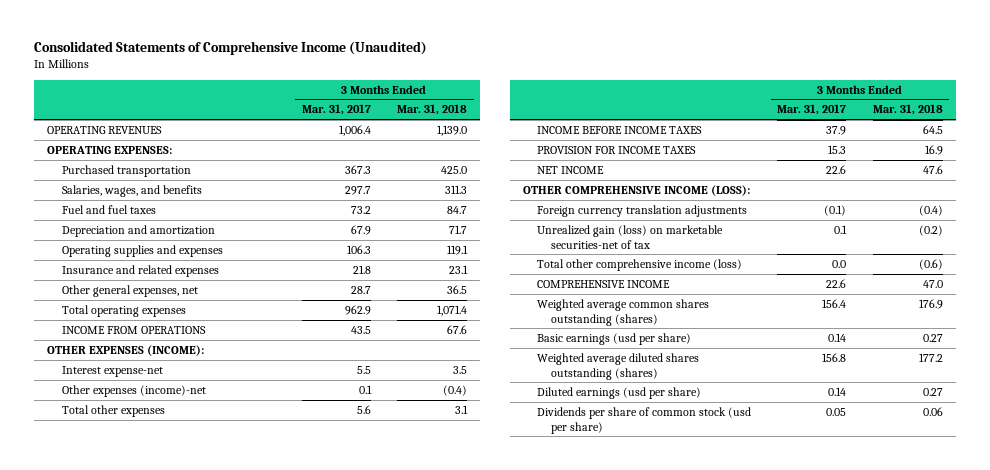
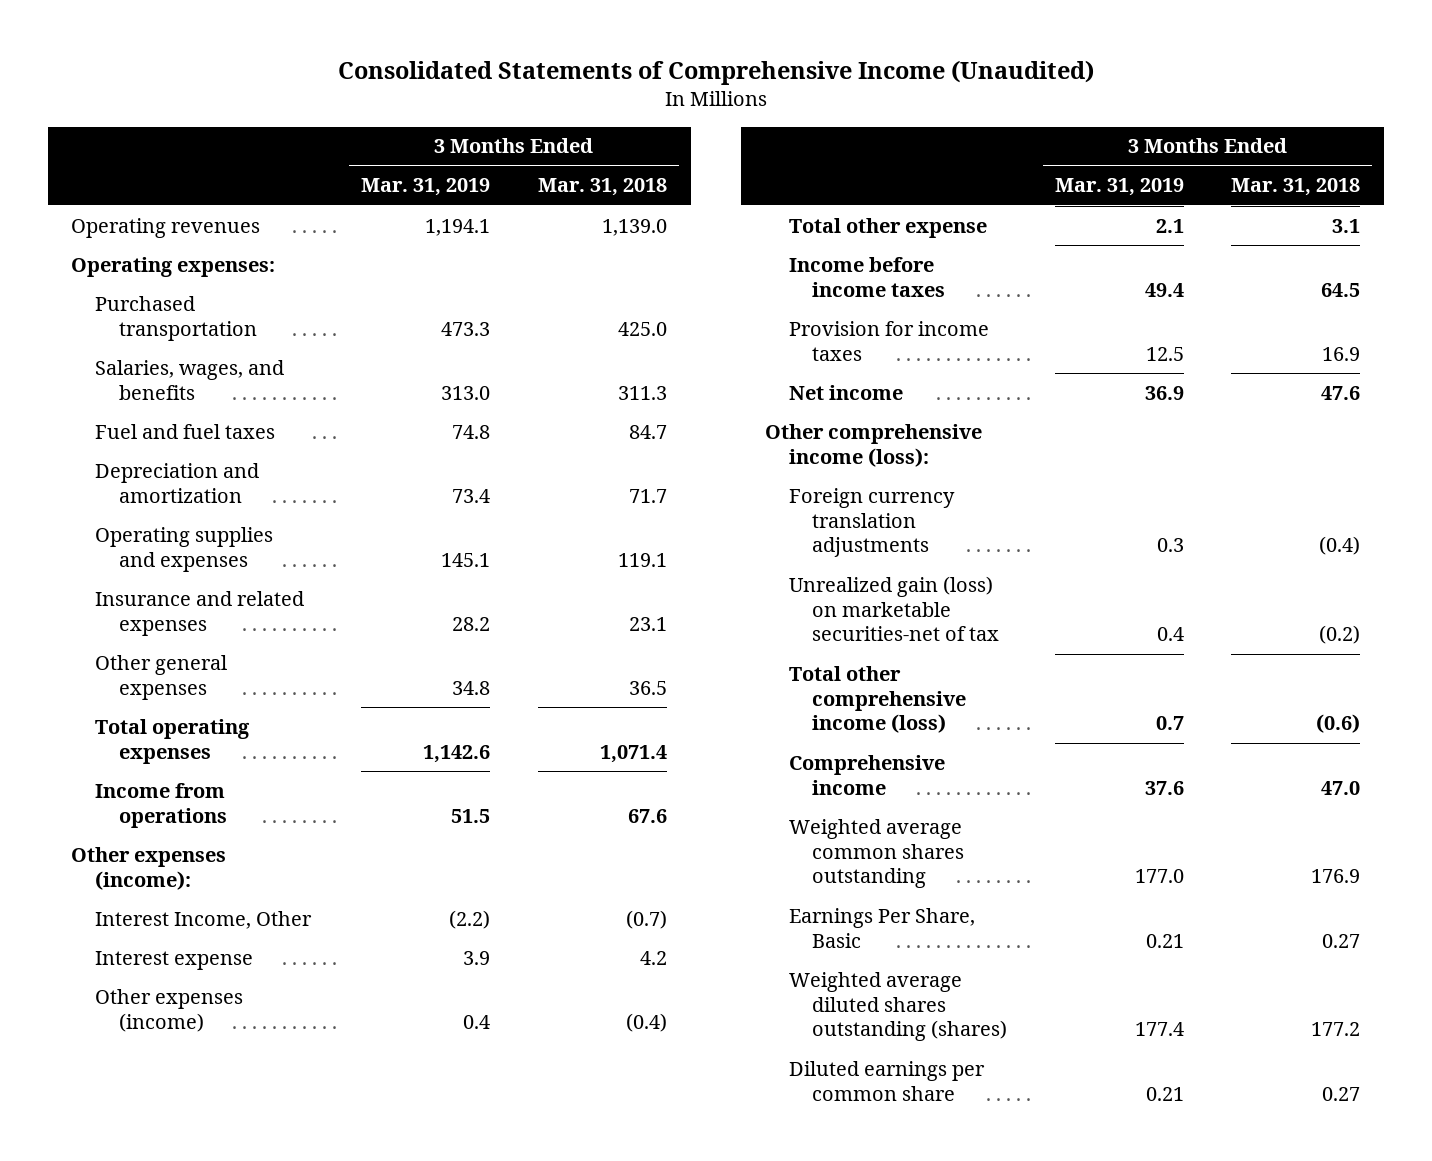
[301,104,371,116] Mar. 31, 2017 -> none
none -> [361,178,491,197] Mar. 31, 2019
[47,125,163,134] OPERATING REVENUES -> [71,217,261,238] Operating revenues
[47,145,173,154] OPERATING EXPENSES: -> [71,256,276,277] Operating expenses:
[61,284,198,297] Other general expenses, net -> [94,654,227,700] Other general expenses
[61,325,206,334] INCOME FROM OPERATIONS -> [94,782,227,828] Income from operations
[47,344,205,356] OTHER EXPENSES (INCOME): -> [71,846,227,890] Other expenses (income):
none -> [94,910,312,929] Interest Income, Other
[61,365,163,377] Interest expense-net -> [94,950,253,970] Interest expense
[453,365,468,374] 3.5 -> [639,950,667,965] 4.2
[61,384,206,397] Other expenses (income)-net -> [94,988,243,1032] Other expenses (income)
[61,404,165,417] Total other expenses -> [788,217,987,238] Total other expense
[537,125,703,134] INCOME BEFORE INCOME TAXES -> [788,256,946,297] Income before income taxes
[537,145,697,154] PROVISION FOR INCOME TAXES -> [788,320,989,361] Provision for income taxes
[537,165,605,174] NET INCOME -> [788,384,903,400] Net income
[522,184,750,196] OTHER COMPREHENSIVE INCOME (LOSS): -> [765,423,983,467] Other comprehensive income (loss):
[537,279,671,288] COMPREHENSIVE INCOME -> [788,754,945,795] Comprehensive income
[537,298,710,326] Weighted average common shares outstanding (shares) -> [788,818,965,889] Weighted average common shares outstanding
[537,332,692,345] Basic earnings (usd per share) -> [788,907,975,948] Earnings Per Share, Basic
[537,406,752,434] Dividends per share of common stock (usd per share) -> none
[537,386,702,399] Diluted earnings (usd per share) -> [788,1060,985,1101] Diluted earnings per common share

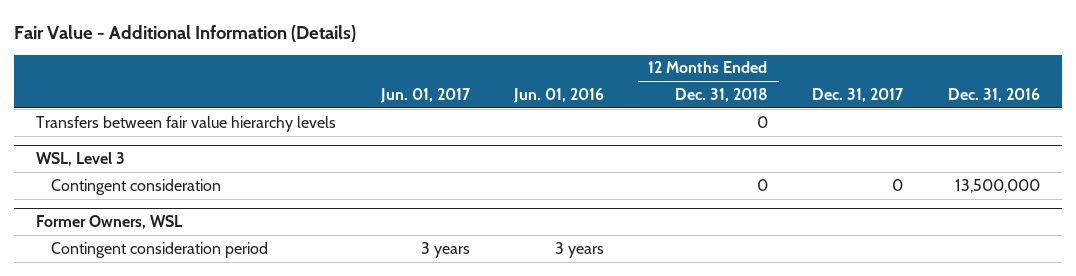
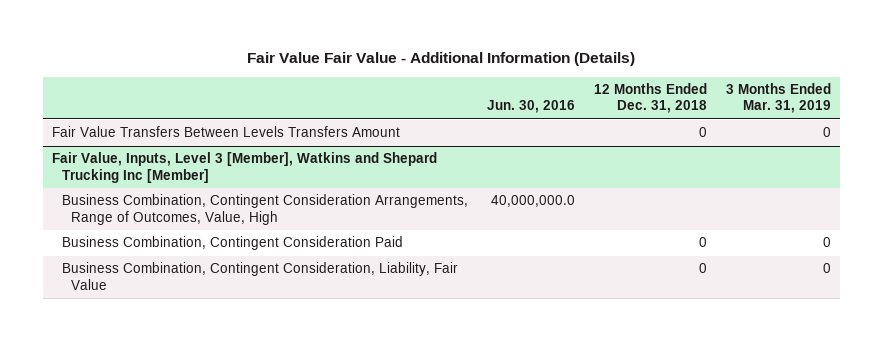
[13,24,356,42] Fair Value - Additional Information (Details) -> [247,52,636,67] Fair Value Fair Value - Additional Information (Details)
[379,87,471,103] Jun. 01, 2017 -> none
[513,87,605,103] Jun. 01, 2016 -> none
[812,87,905,102] Dec. 31, 2017 -> none
[947,87,1040,102] Dec. 31, 2016 -> none
none -> [486,100,575,114] Jun. 30, 2016
none -> [725,83,831,114] 3 Months Ended Mar. 31, 2019
[36,152,126,167] WSL, Level 3 -> none
[36,215,183,230] Former Owners, WSL -> none
[50,241,268,258] Contingent consideration period -> none
[36,115,337,132] Transfers between fair value hierarchy levels -> [52,126,401,138] Fair Value Transfers Between Levels Transfers Amount
none -> [52,152,438,183] Fair Value, Inputs, Level 3 [Member], Watkins and Shepard Trucking Inc [Member]
none -> [61,194,468,225] Business Combination, Contingent Consideration Arrangements, Range of Outcomes, Value, High
none -> [61,236,403,251] Business Combination, Contingent Consideration Paid
[50,178,221,195] Contingent consideration -> [61,262,458,290] Business Combination, Contingent Consideration, Liability, Fair Value

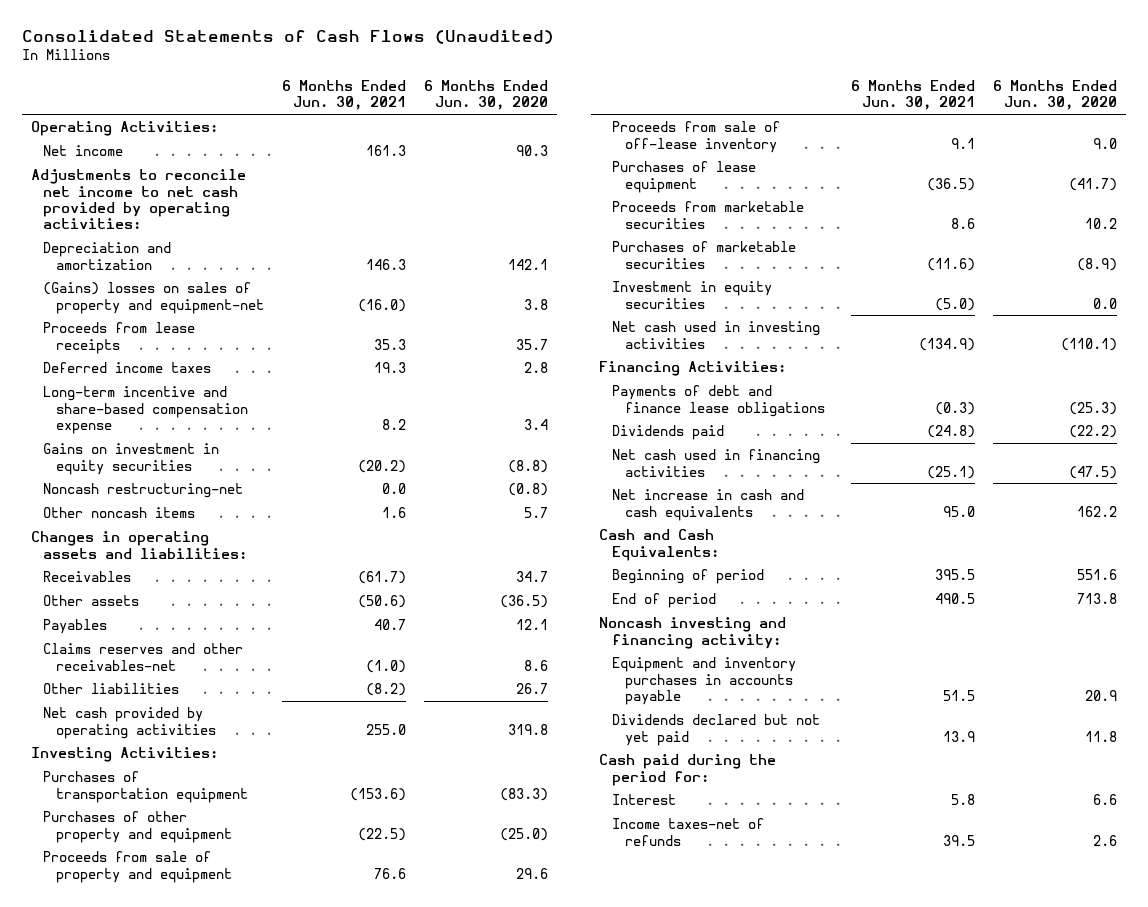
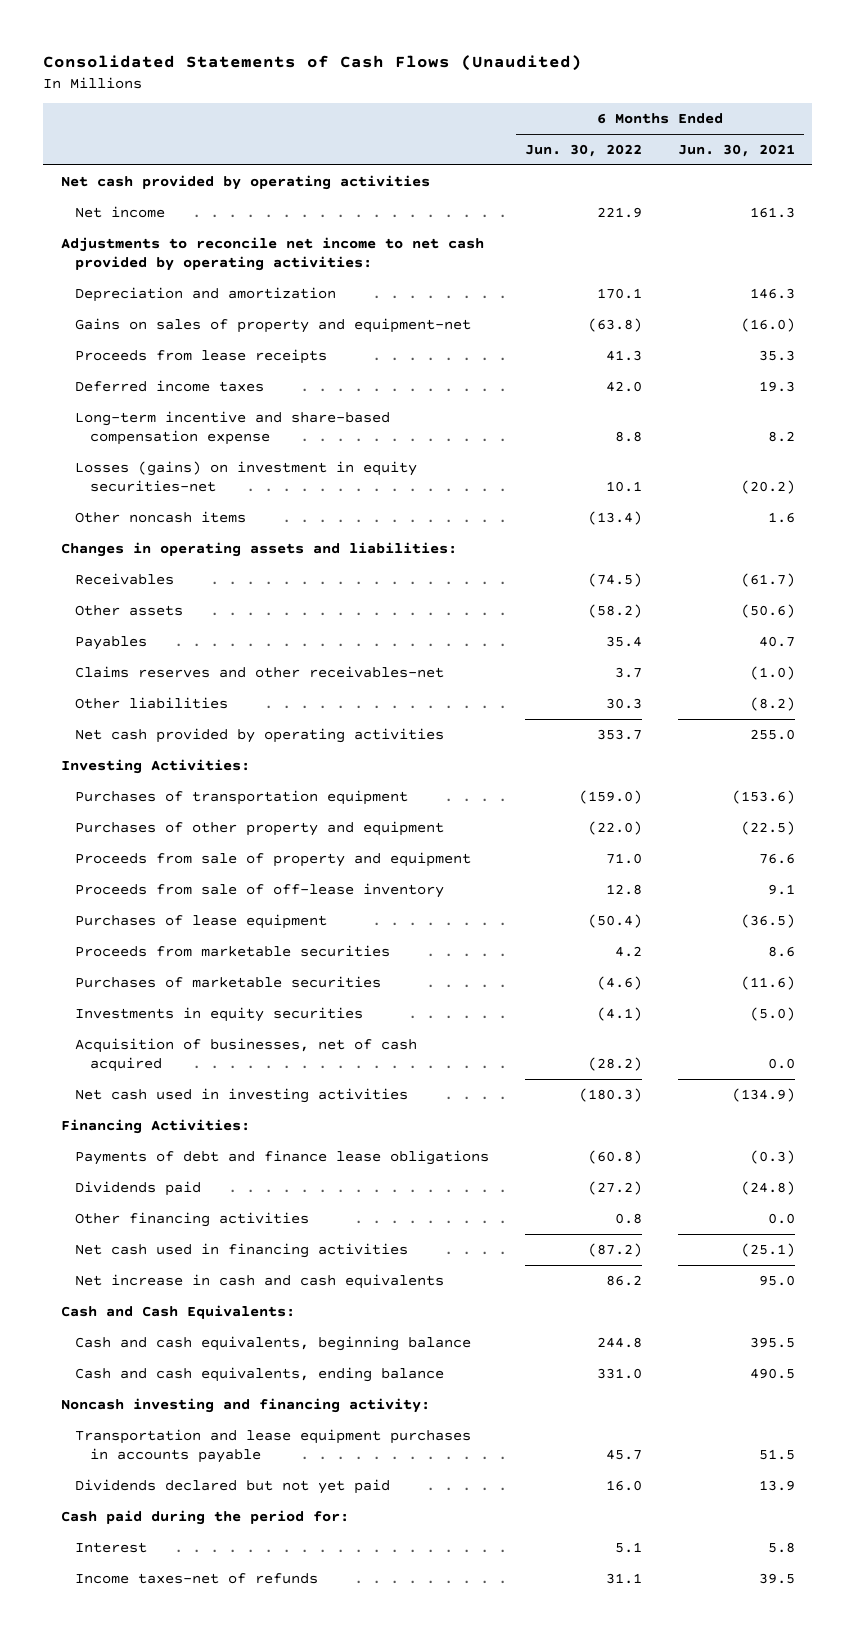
[424,79,549,111] 6 Months Ended Jun. 30, 2020 -> none
none -> [525,143,643,157] Jun. 30, 2022
[30,121,218,137] Operating Activities: -> [61,174,431,190] Net cash provided by operating activities
[43,282,265,314] (Gains) losses on sales of property and equipment-net -> [75,317,472,333] Gains on sales of property and equipment-net
[43,483,244,499] Noncash restructuring-net -> none
[43,443,220,475] Gains on investment in equity securities -> [75,460,418,492] Losses (gains) on investment in equity securities-net
[612,281,773,309] Investment in equity securities -> [75,1006,364,1022] Investments in equity securities
none -> [75,1037,418,1072] Acquisition of businesses, net of cash acquired
none -> [75,1211,310,1227] Other financing activities
[612,569,765,585] Beginning of period -> [75,1335,472,1351] Cash and cash equivalents, beginning balance
[612,593,717,609] End of period -> [75,1366,445,1382] Cash and cash equivalents, ending balance
[612,657,797,705] Equipment and inventory purchases in accounts payable -> [75,1428,472,1463] Transportation and lease equipment purchases in accounts payable

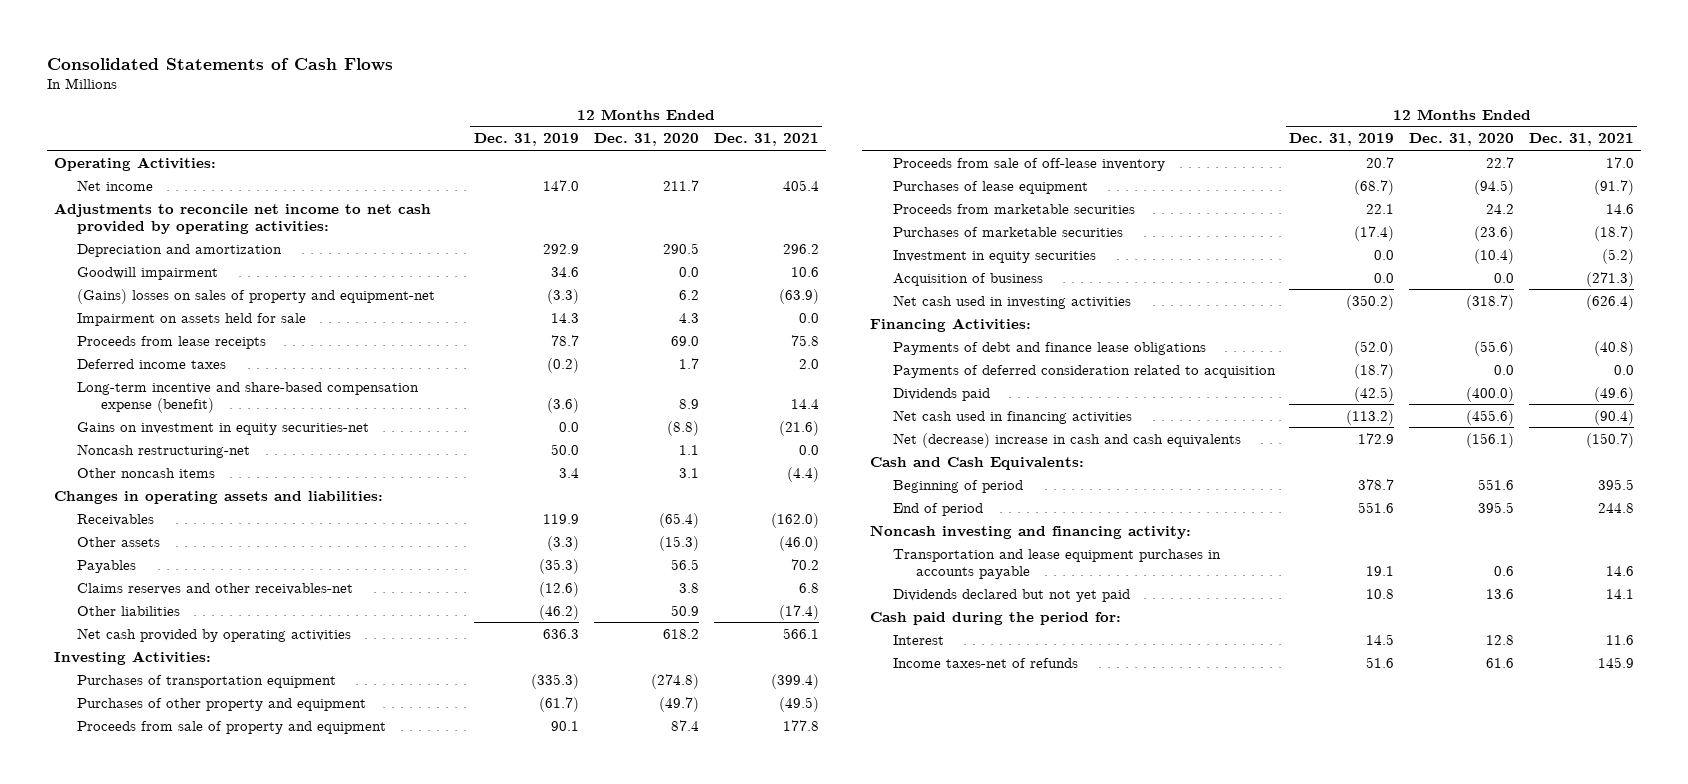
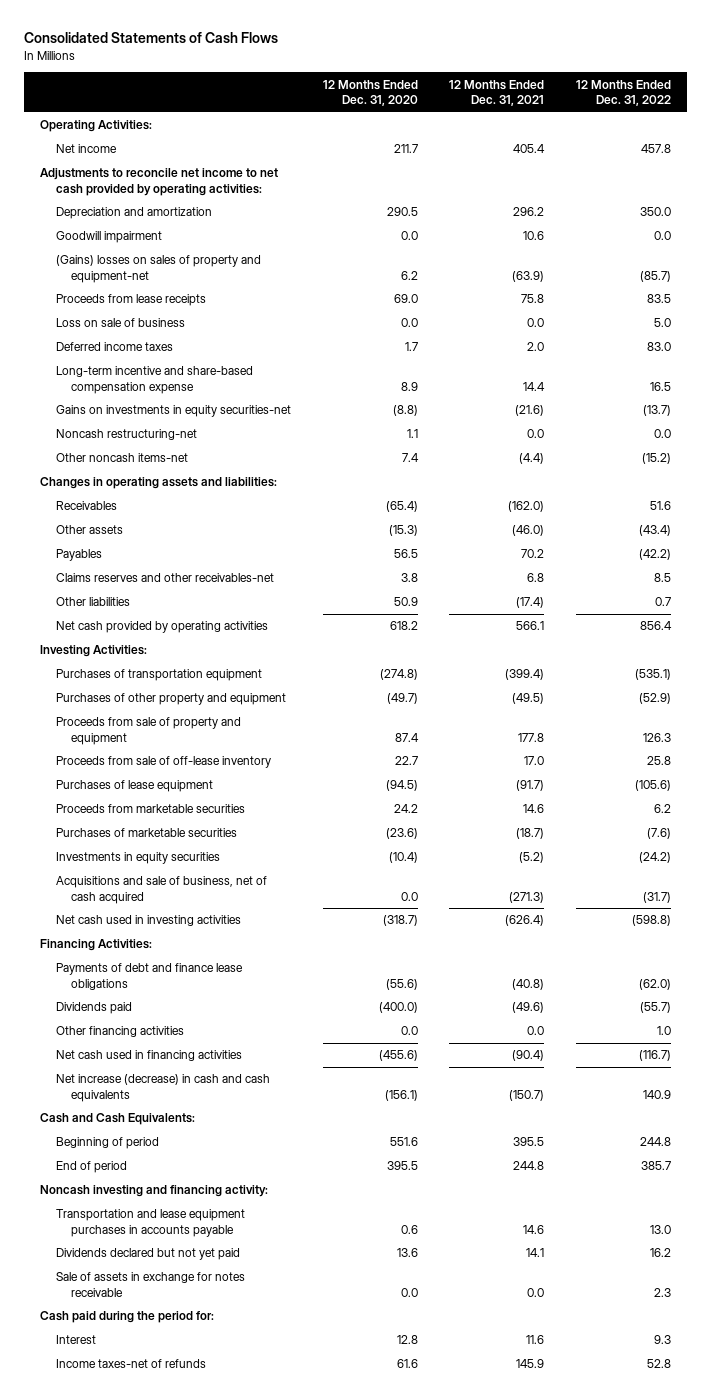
[474,133,580,147] Dec. 31, 2019 -> none
none -> [575,79,671,107] 12 Months Ended Dec. 31, 2022
[77,312,307,326] Impairment on assets held for sale -> none
none -> [55,318,185,328] Loss on sale of business
[77,381,420,413] Long-term incentive and share-based compensation expense (benefit) -> [55,366,253,394] Long-term incentive and share-based compensation expense
[77,421,370,435] Gains on investment in equity securities-net -> [55,405,291,418] Gains on investments in equity securities-net
[77,467,216,478] Other noncash items -> [55,453,188,463] Other noncash items-net
[678,467,699,478] 3.1 -> [401,453,419,463] 7.4
[892,249,1096,263] Investment in equity securities -> [55,852,220,865] Investments in equity securities
[892,272,1043,286] Acquisition of business -> [55,876,267,904] Acquisitions and sale of business, net of cash acquired
[892,364,1276,378] Payments of deferred consideration related to acquisition -> none
none -> [55,1026,184,1038] Other financing activities
[892,432,1241,448] Net (decrease) increase in cash and cash equivalents -> [55,1074,270,1102] Net increase (decrease) in cash and cash equivalents
none -> [55,1272,245,1297] Sale of assets in exchange for notes receivable

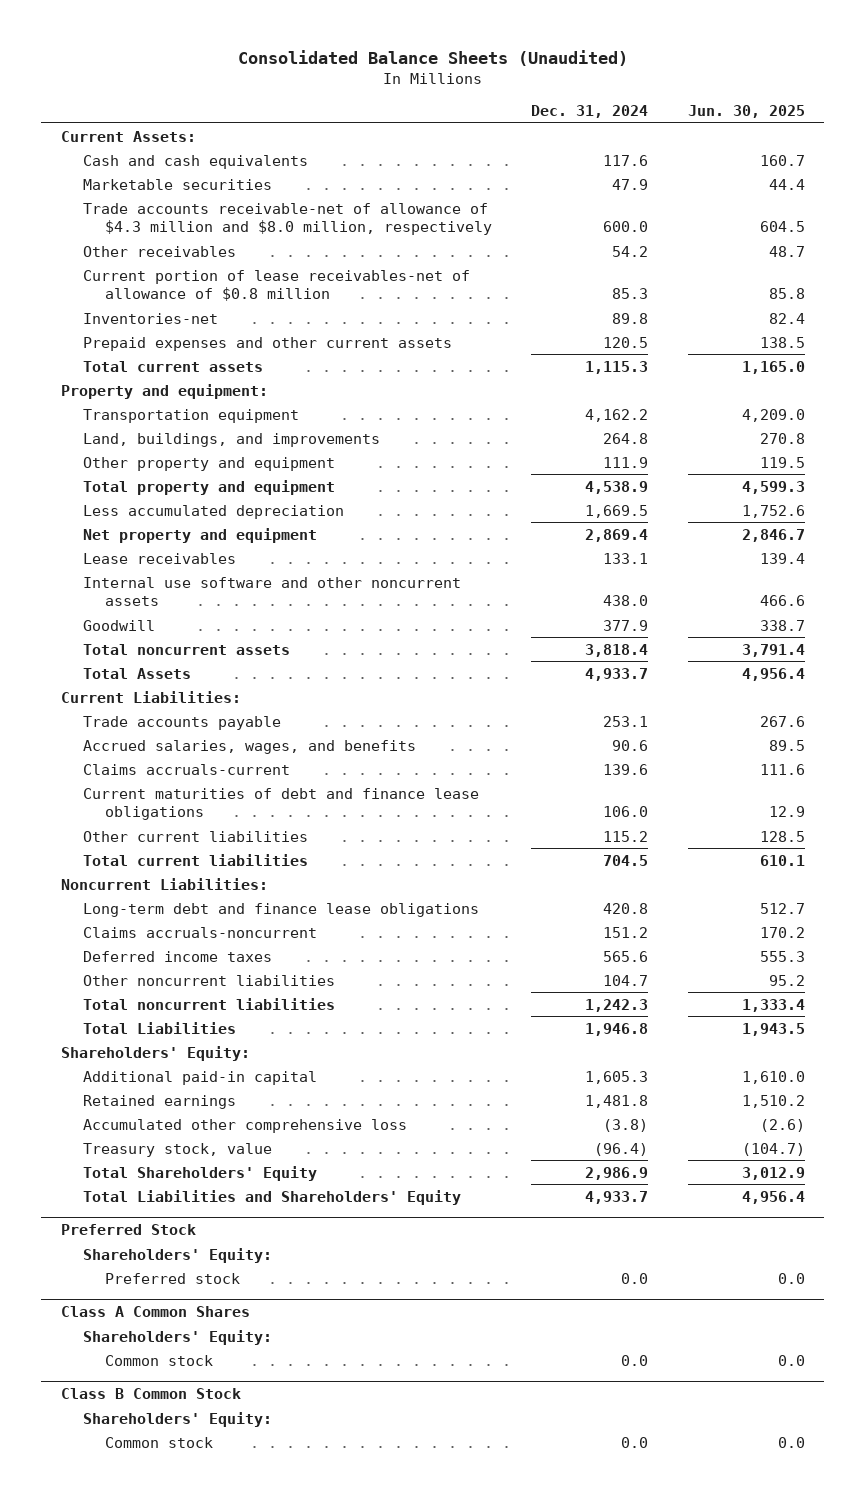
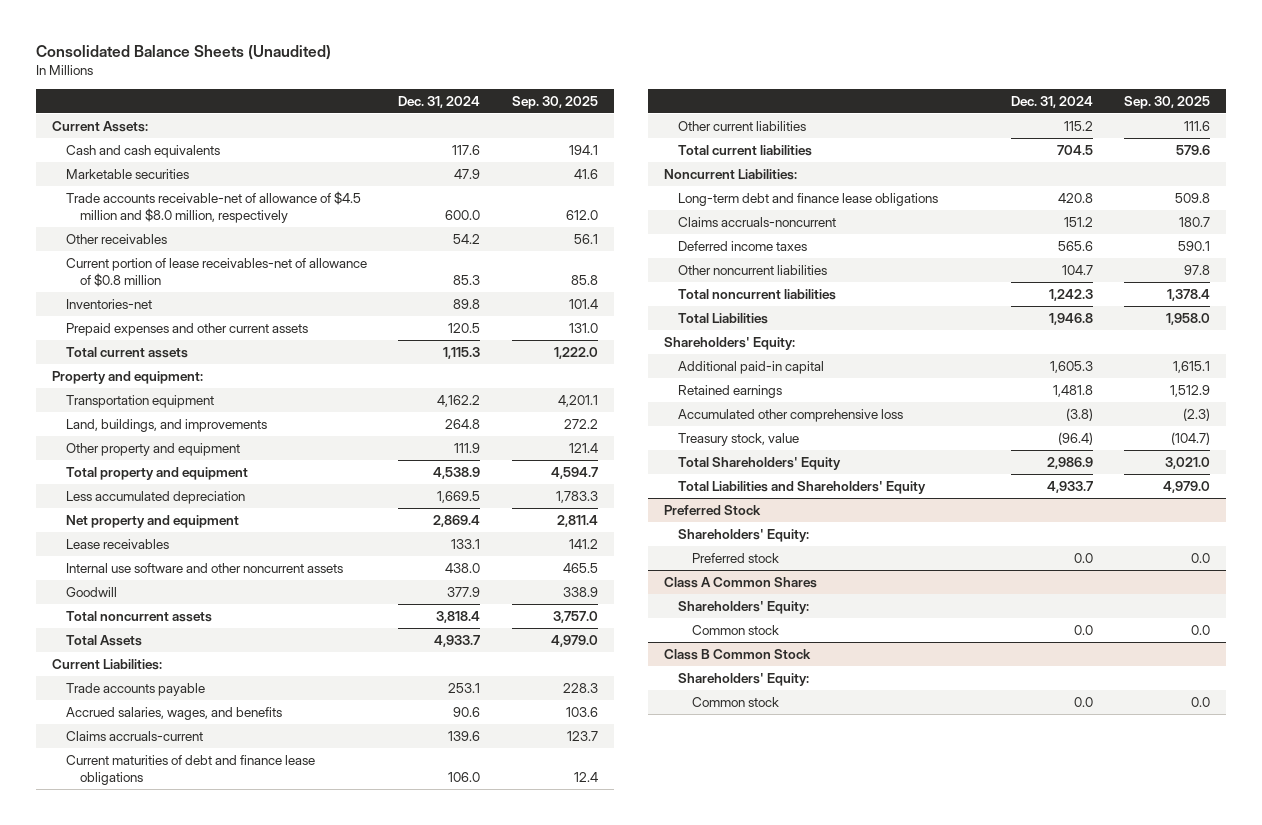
[687,105,805,119] Jun. 30, 2025 -> none
none -> [512,95,599,109] Sep. 30, 2025
[82,202,492,235] Trade accounts receivable-net of allowance of $4.3 million and $8.0 million, respectively -> [65,190,361,223] Trade accounts receivable-net of allowance of $4.5 million and $8.0 million, respectively

